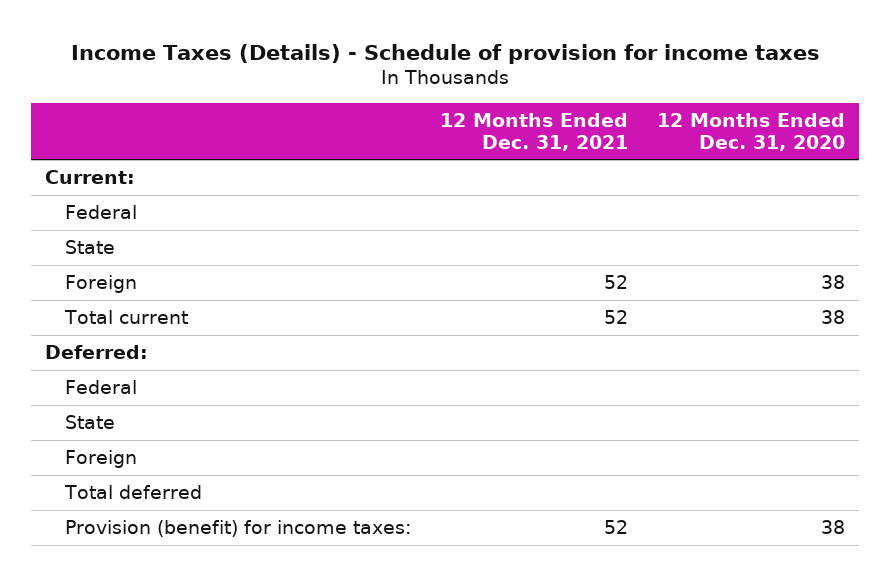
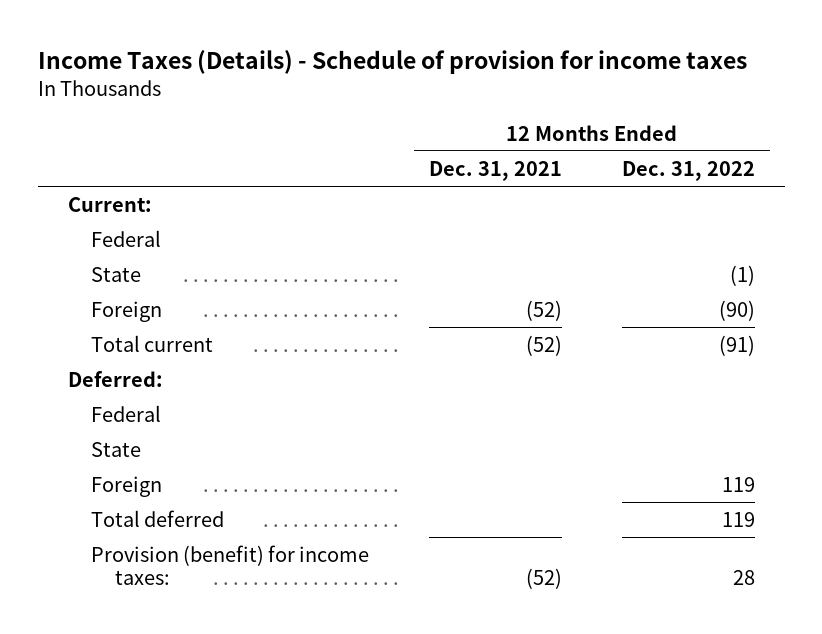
[656,112,845,151] 12 Months Ended Dec. 31, 2020 -> none
none -> [621,160,755,181] Dec. 31, 2022
[604,274,629,289] 52 -> [525,299,562,321] (52)
[604,309,629,324] 52 -> [525,334,562,356] (52)
[604,519,629,534] 52 -> [525,568,562,590] (52)

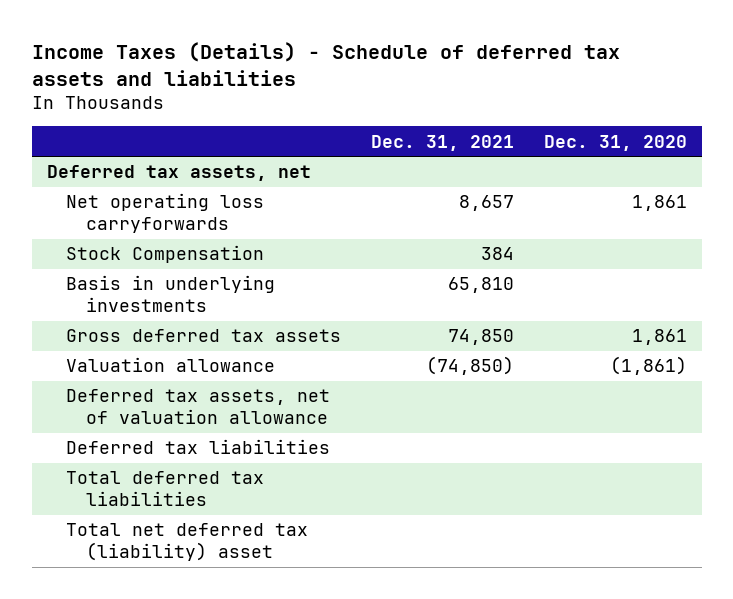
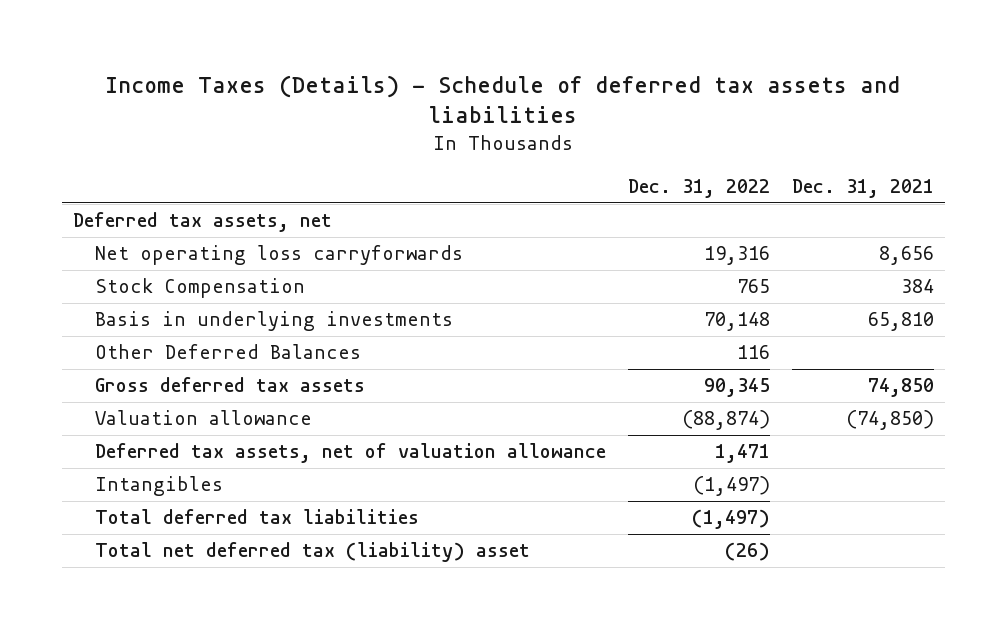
[543,134,687,151] Dec. 31, 2020 -> none
none -> [627,179,770,199] Dec. 31, 2022
[458,195,514,212] 8,657 -> [878,246,934,266] 8,656
none -> [94,344,361,360] Other Deferred Balances
[66,439,331,455] Deferred tax liabilities -> none
none -> [94,476,223,497] Intangibles

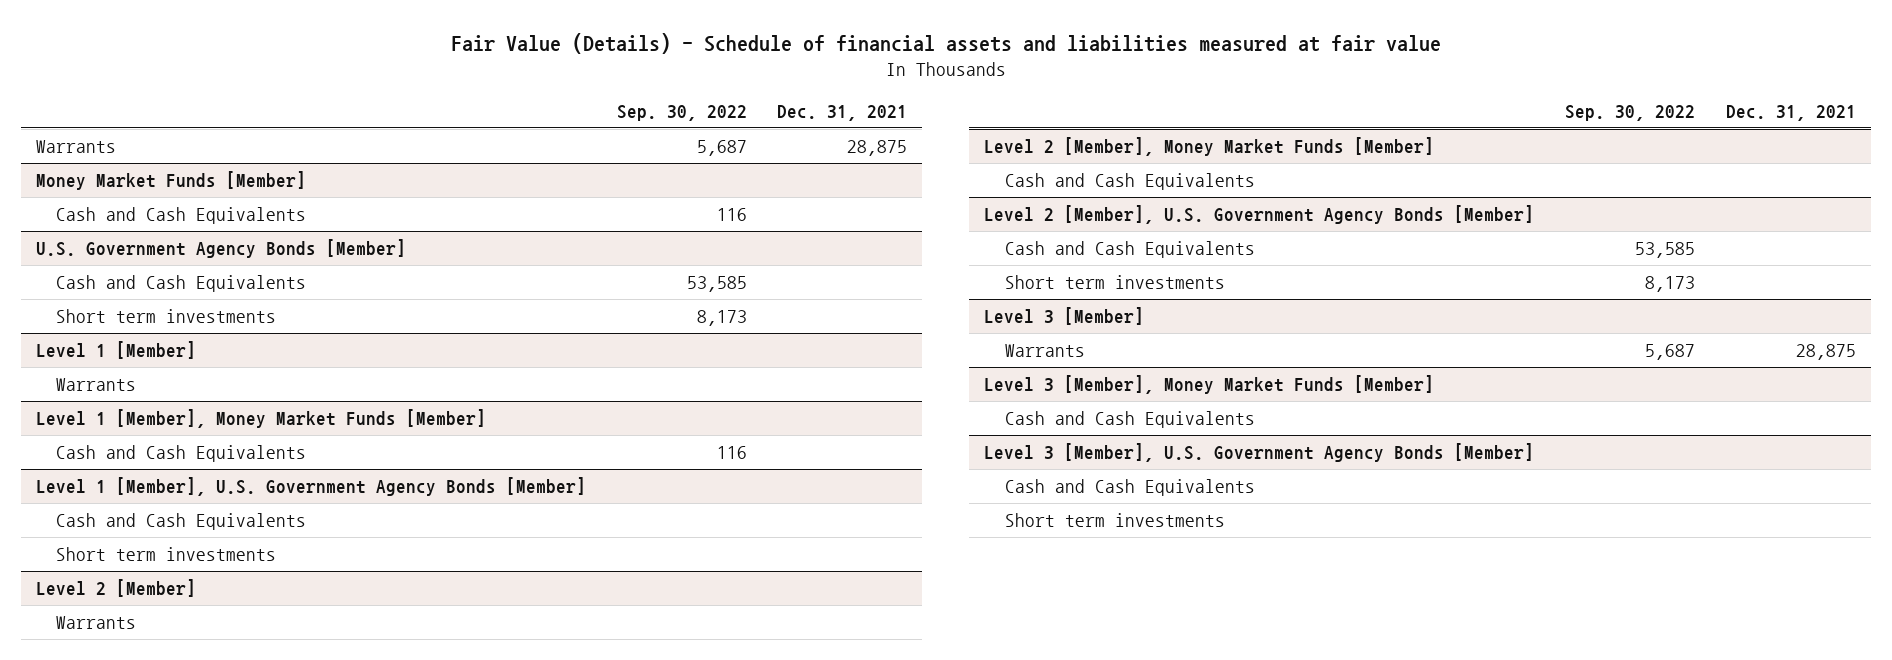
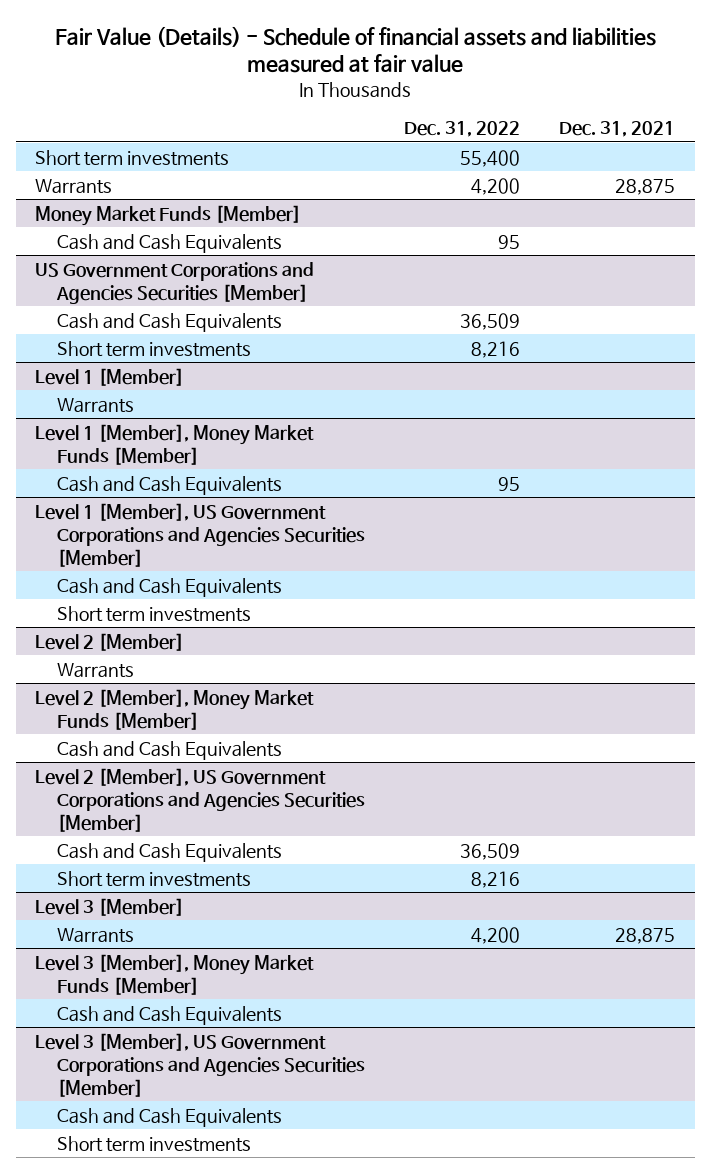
[616,104,747,121] Sep. 30, 2022 -> none
none -> [404,121,521,138] Dec. 31, 2022
none -> [35,149,230,166] Short term investments
[36,238,407,258] U.S. Government Agency Bonds [Member] -> [35,261,315,304] US Government Corporations and Agencies Securities [Member]
[36,476,587,496] Level 1 [Member], U.S. Government Agency Bonds [Member] -> none
[56,512,307,530] Cash and Cash Equivalents -> none
[56,546,277,561] Short term investments -> none
none -> [35,502,366,567] Level 1 [Member], US Government Corporations and Agencies Securities [Member]
none -> [57,577,283,597] Cash and Cash Equivalents
none -> [57,605,252,622] Short term investments
[984,204,1535,224] Level 2 [Member], U.S. Government Agency Bonds [Member] -> none
[1004,240,1255,258] Cash and Cash Equivalents -> none
[1004,274,1225,289] Short term investments -> none
none -> [35,767,366,832] Level 2 [Member], US Government Corporations and Agencies Securities [Member]
none -> [57,842,283,862] Cash and Cash Equivalents
none -> [57,870,252,887] Short term investments
[984,442,1535,462] Level 3 [Member], U.S. Government Agency Bonds [Member] -> none
[1004,478,1255,496] Cash and Cash Equivalents -> none
[1004,512,1225,527] Short term investments -> none
none -> [35,1032,366,1097] Level 3 [Member], US Government Corporations and Agencies Securities [Member]
none -> [57,1107,283,1127] Cash and Cash Equivalents
none -> [57,1135,252,1152] Short term investments

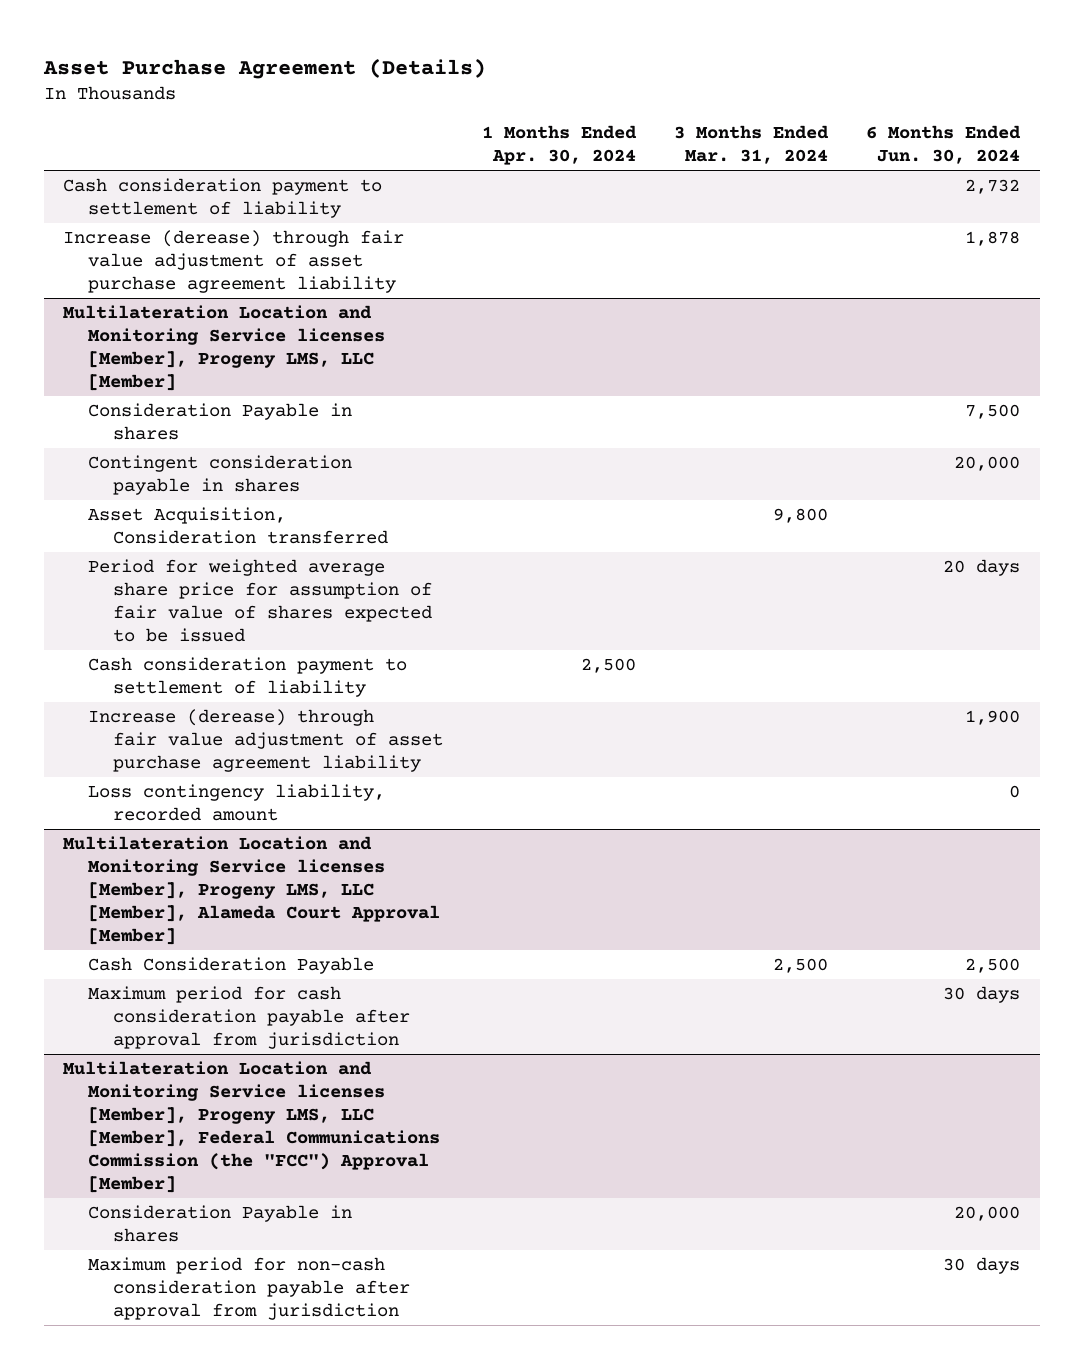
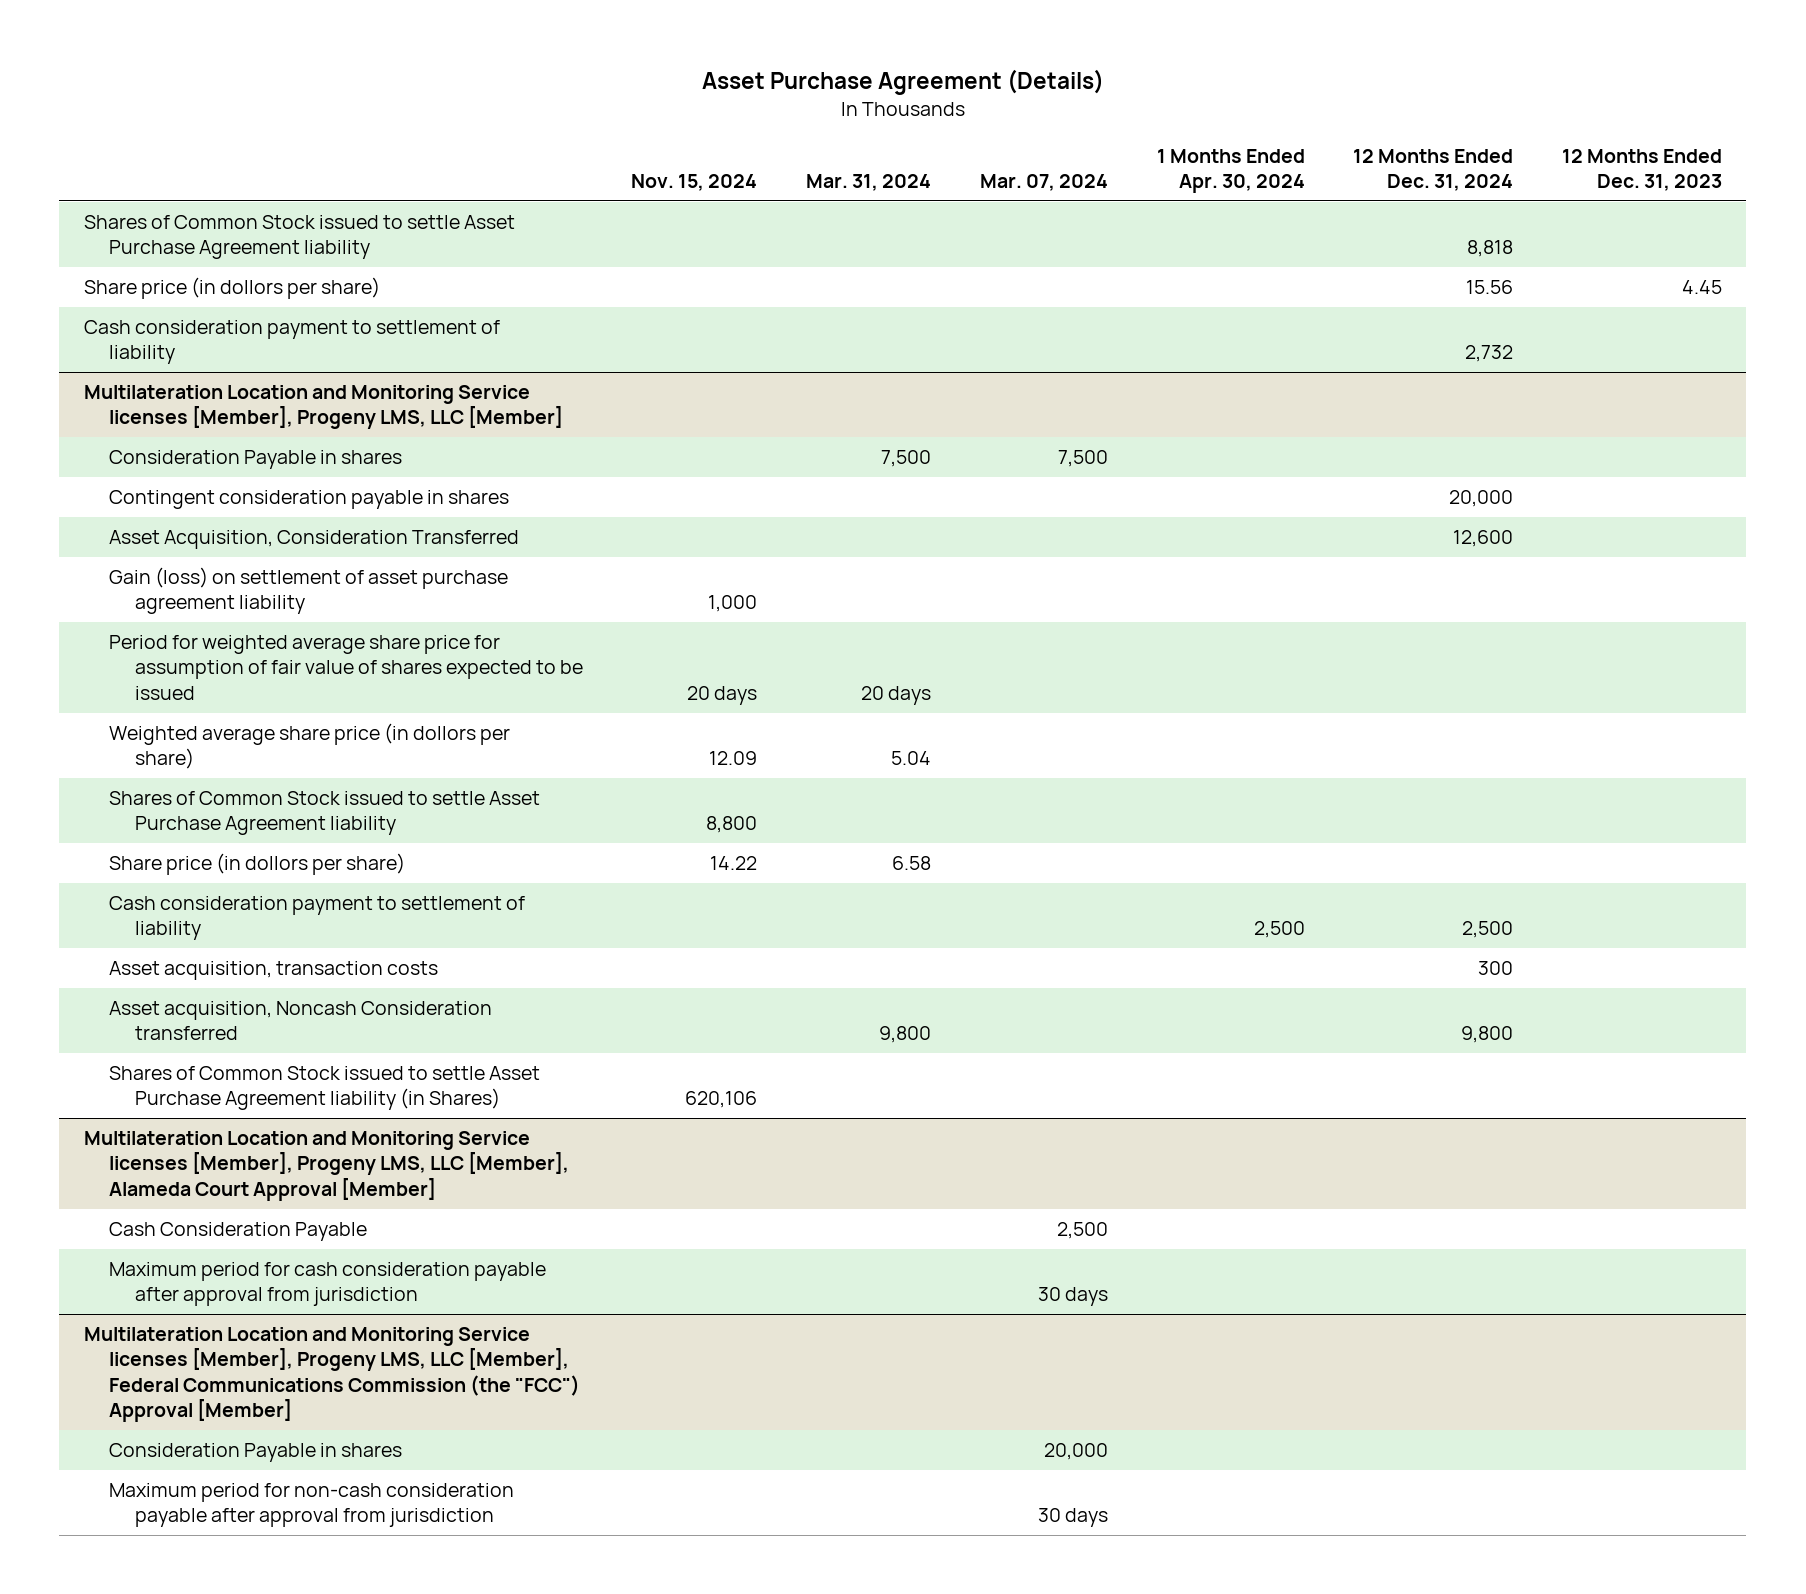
[674,125,830,165] 3 Months Ended Mar. 31, 2024 -> none
[866,125,1022,165] 6 Months Ended Jun. 30, 2024 -> none
none -> [631,173,758,191] Nov. 15, 2024
none -> [806,173,932,191] Mar. 31, 2024
none -> [979,173,1108,191] Mar. 07, 2024
none -> [1353,148,1514,191] 12 Months Ended Dec. 31, 2024
none -> [1562,148,1723,191] 12 Months Ended Dec. 31, 2023
none -> [83,215,515,260] Shares of Common Stock issued to settle Asset Purchase Agreement liability
none -> [83,277,380,300] Share price (in dollors per share)
[63,229,405,293] Increase (derease) through fair value adjustment of asset purchase agreement liability -> none
[88,506,389,544] Asset Acquisition, Consideration transferred -> [109,530,520,550] Asset Acquisition, Consideration Transferred
none -> [109,567,509,615] Gain (loss) on settlement of asset purchase agreement liability
none -> [109,723,511,770] Weighted average share price (in dollors per share)
none -> [109,791,541,836] Shares of Common Stock issued to settle Asset Purchase Agreement liability
none -> [109,853,406,876] Share price (in dollors per share)
[88,708,444,772] Increase (derease) through fair value adjustment of asset purchase agreement liability -> none
[88,783,386,821] Loss contingency liability, recorded amount -> none
none -> [109,961,439,981] Asset acquisition, transaction costs
none -> [109,1001,493,1041] Asset acquisition, Noncash Consideration transferred
none -> [109,1066,541,1111] Shares of Common Stock issued to settle Asset Purchase Agreement liability (in Shares)

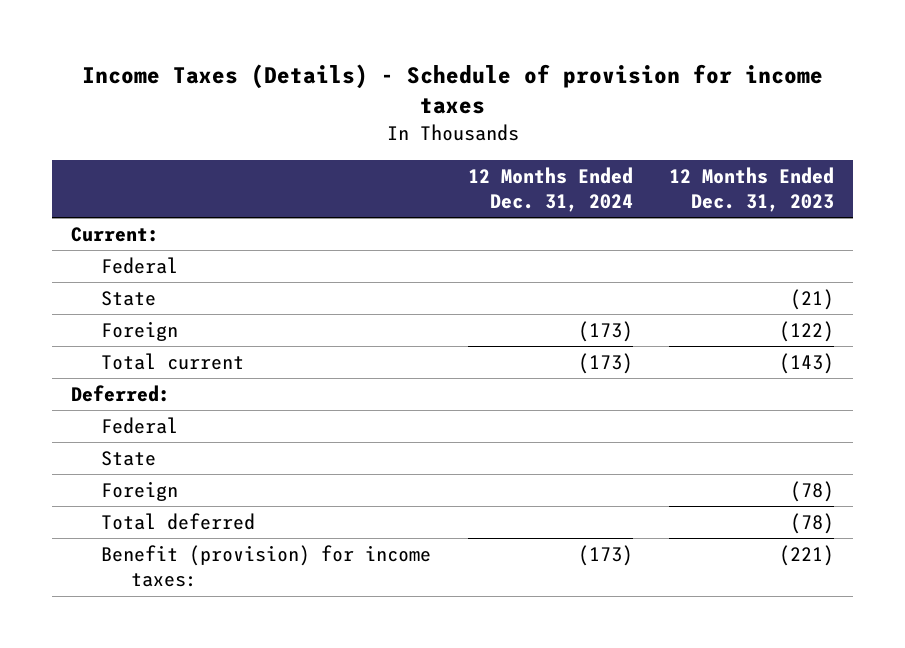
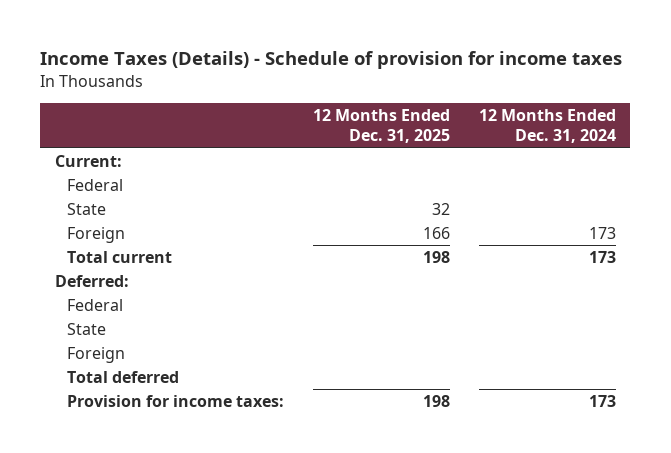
[669,166,835,213] 12 Months Ended Dec. 31, 2023 -> none
none -> [312,109,450,144] 12 Months Ended Dec. 31, 2025
[577,321,633,343] (173) -> [588,227,616,240] 173
[577,353,633,375] (173) -> [588,251,616,264] 173
[100,545,431,588] Benefit (provision) for income taxes: -> [66,395,284,408] Provision for income taxes:
[577,545,633,567] (173) -> [588,395,616,408] 173

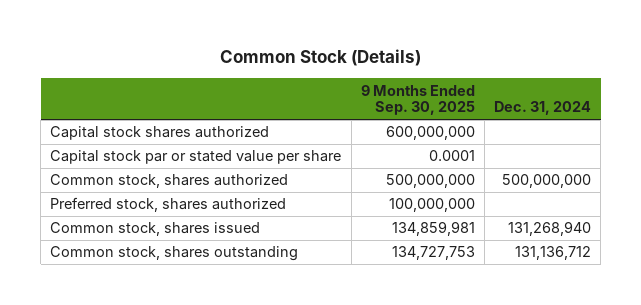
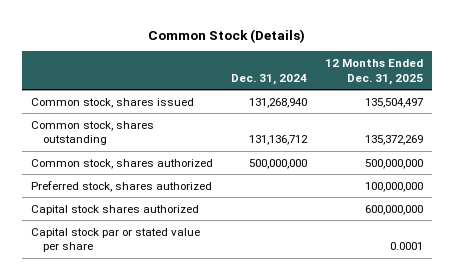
[360,84,475,116] 9 Months Ended Sep. 30, 2025 -> none
none -> [324,59,423,85] 12 Months Ended Dec. 31, 2025
[50,174,289,189] Common stock, shares authorized -> [30,158,213,169] Common stock, shares authorized
[50,197,287,213] Preferred stock, shares authorized -> [30,180,212,192] Preferred stock, shares authorized
[50,126,270,141] Capital stock shares authorized -> [30,204,199,215] Capital stock shares authorized
[50,150,342,165] Capital stock par or stated value per share -> [30,227,200,253] Capital stock par or stated value per share

